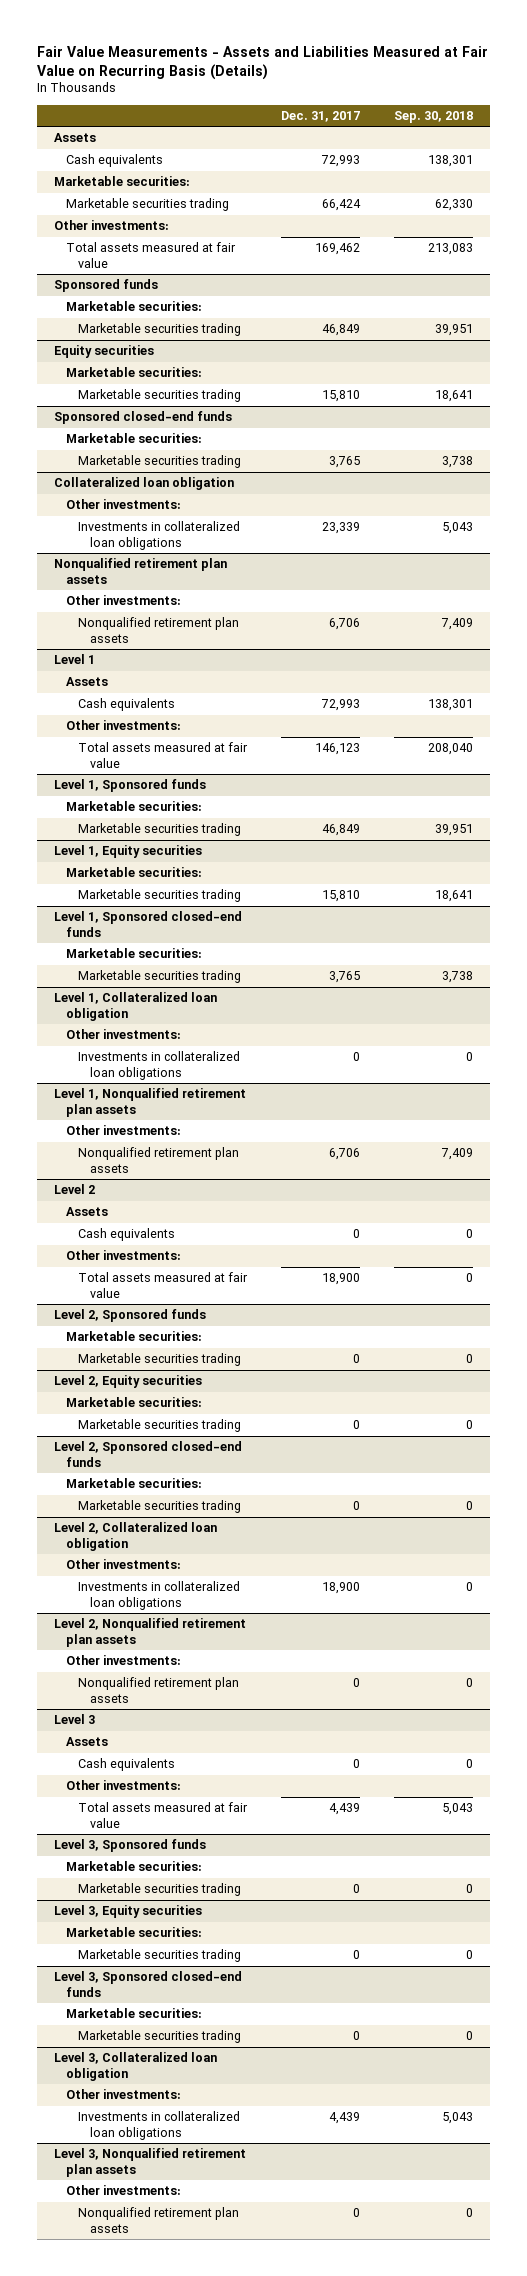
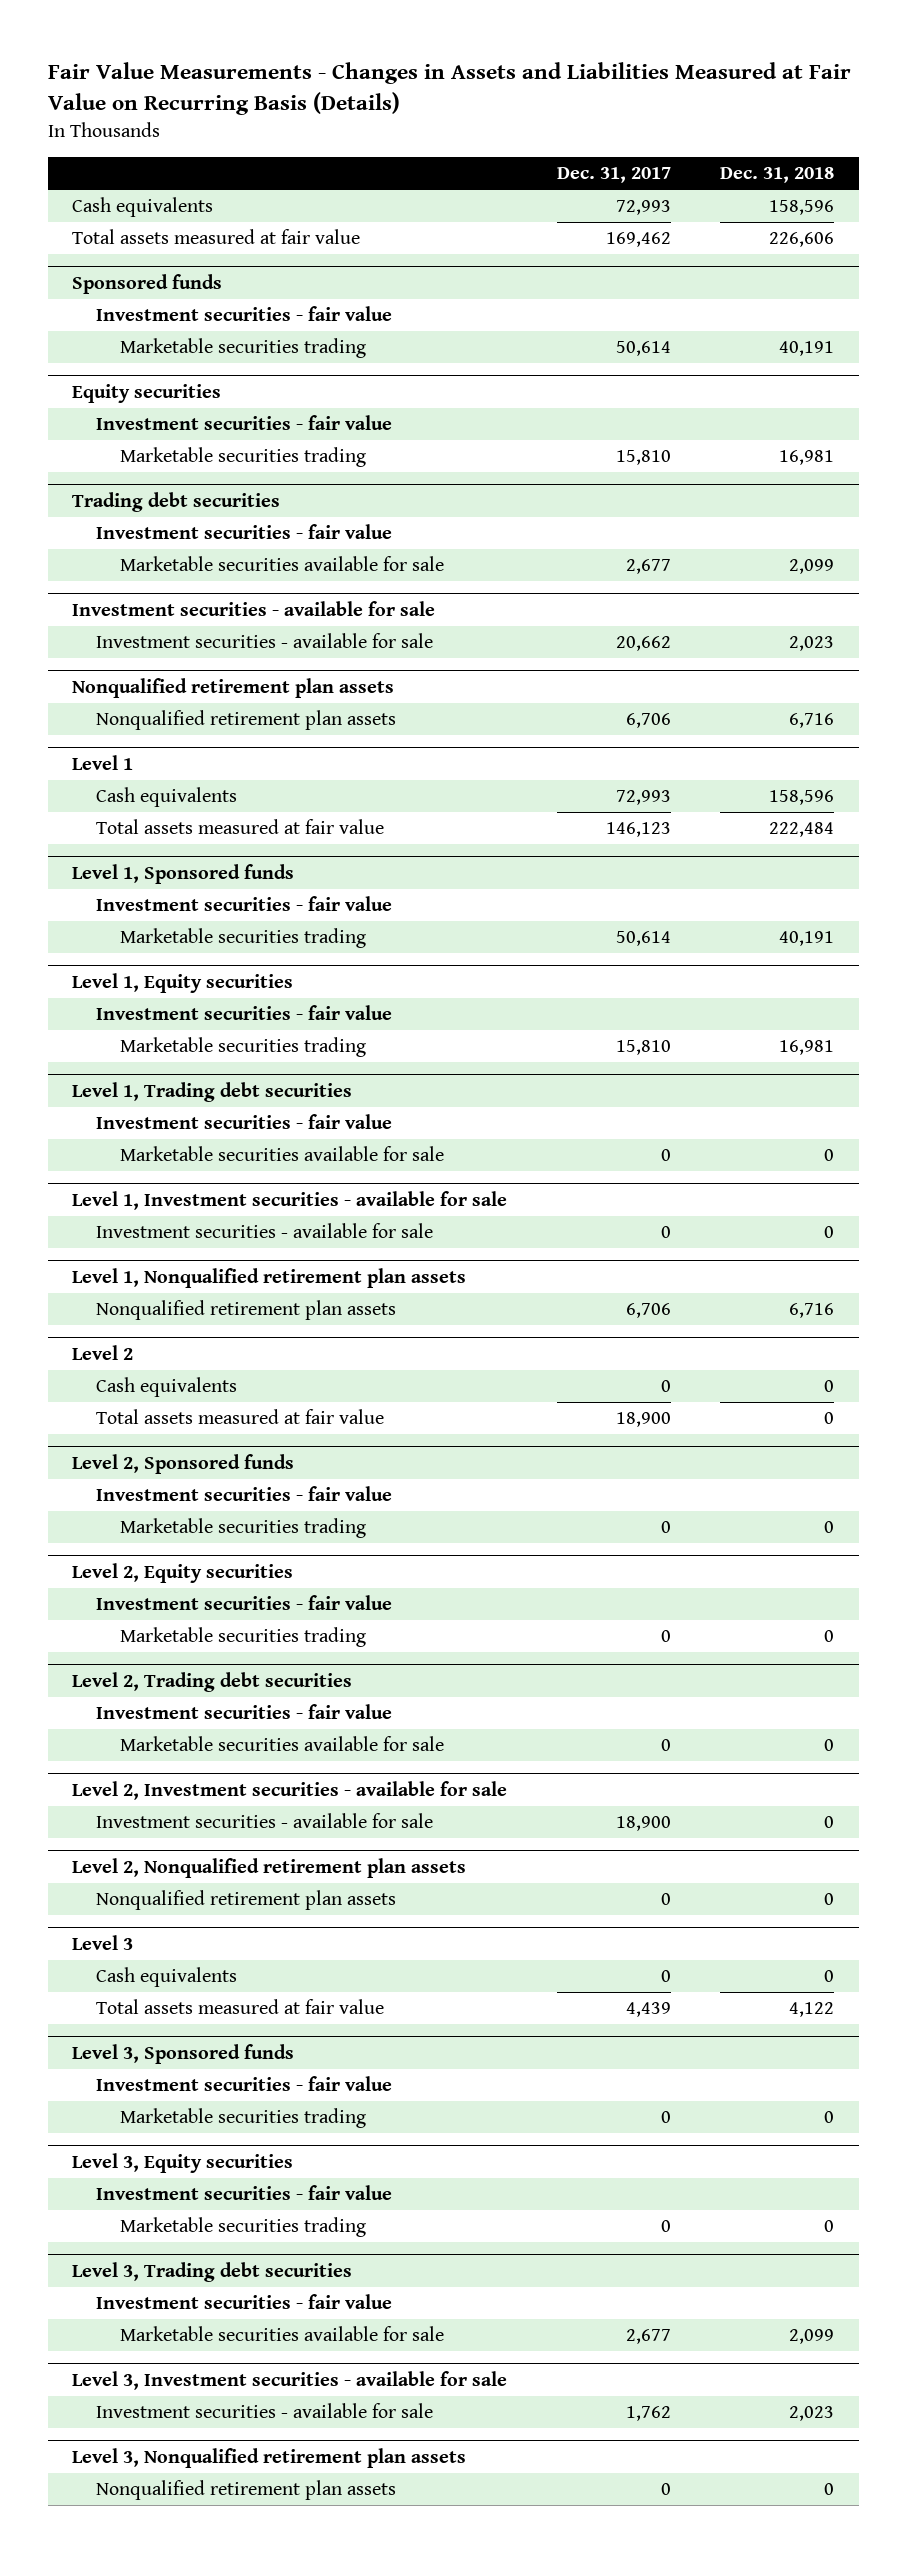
[37,45,489,80] Fair Value Measurements - Assets and Liabilities Measured at Fair Value on Recurring Basis (Details) -> [47,61,851,115] Fair Value Measurements - Changes in Assets and Liabilities Measured at Fair Value on Recurring Basis (Details)
[393,110,473,123] Sep. 30, 2018 -> none
none -> [719,167,834,184] Dec. 31, 2018
[54,133,97,143] Assets -> none
[54,176,191,187] Marketable securities: -> none
[66,198,230,212] Marketable securities trading -> none
[54,220,170,231] Other investments: -> none
[66,301,203,312] Marketable securities: -> none
none -> [96,306,393,322] Investment securities - fair value
[322,324,361,337] 46,849 -> [615,341,671,357] 50,614
[66,367,203,378] Marketable securities: -> none
none -> [96,415,393,431] Investment securities - fair value
[54,411,233,425] Sponsored closed-end funds -> none
[66,433,203,444] Marketable securities: -> none
[78,455,242,469] Marketable securities trading -> none
[66,499,182,510] Other investments: -> none
[78,521,241,550] Investments in collateralized loan obligations -> none
none -> [72,491,281,512] Trading debt securities
none -> [96,524,393,540] Investment securities - fair value
none -> [120,556,445,572] Marketable securities available for sale
[54,477,235,491] Collateralized loan obligation -> [72,600,436,616] Investment securities - available for sale
none -> [96,633,434,649] Investment securities - available for sale
[66,595,182,606] Other investments: -> none
[66,677,109,687] Assets -> none
[66,720,182,731] Other investments: -> none
[66,801,203,812] Marketable securities: -> none
none -> [96,896,393,912] Investment securities - fair value
[322,824,361,837] 46,849 -> [615,931,671,947] 50,614
[66,867,203,878] Marketable securities: -> none
none -> [96,1005,393,1021] Investment securities - fair value
[54,911,243,937] Level 1, Sponsored closed-end funds -> none
[66,948,203,959] Marketable securities: -> none
[78,970,242,984] Marketable securities trading -> none
[54,992,218,1021] Level 1, Collateralized loan obligation -> none
[66,1029,182,1040] Other investments: -> none
none -> [72,1081,353,1102] Level 1, Trading debt securities
none -> [96,1114,393,1130] Investment securities - fair value
none -> [120,1146,445,1162] Marketable securities available for sale
none -> [72,1190,508,1210] Level 1, Investment securities - available for sale
[78,1051,241,1080] Investments in collateralized loan obligations -> [96,1223,434,1239] Investment securities - available for sale
[66,1125,182,1136] Other investments: -> none
[66,1207,109,1217] Assets -> none
[66,1250,182,1261] Other investments: -> none
[66,1331,203,1342] Marketable securities: -> none
none -> [96,1486,393,1502] Investment securities - fair value
[66,1397,203,1408] Marketable securities: -> none
[78,1419,242,1433] Marketable securities trading -> none
[54,1441,243,1467] Level 2, Sponsored closed-end funds -> none
[66,1478,203,1489] Marketable securities: -> none
none -> [96,1595,393,1611] Investment securities - fair value
[54,1522,218,1551] Level 2, Collateralized loan obligation -> none
[66,1559,182,1570] Other investments: -> none
none -> [72,1671,353,1692] Level 2, Trading debt securities
none -> [96,1704,393,1720] Investment securities - fair value
none -> [120,1736,445,1752] Marketable securities available for sale
none -> [72,1780,508,1800] Level 2, Investment securities - available for sale
[78,1581,241,1610] Investments in collateralized loan obligations -> [96,1813,434,1829] Investment securities - available for sale
[66,1655,182,1666] Other investments: -> none
[66,1737,109,1747] Assets -> none
[66,1780,182,1791] Other investments: -> none
[66,1861,203,1872] Marketable securities: -> none
none -> [96,2076,393,2092] Investment securities - fair value
[66,1927,203,1938] Marketable securities: -> none
[78,1949,242,1963] Marketable securities trading -> none
[54,1971,243,1997] Level 3, Sponsored closed-end funds -> none
[66,2008,203,2019] Marketable securities: -> none
none -> [96,2185,393,2201] Investment securities - fair value
[54,2052,218,2081] Level 3, Collateralized loan obligation -> none
[66,2089,182,2100] Other investments: -> none
[78,2111,241,2140] Investments in collateralized loan obligations -> none
none -> [72,2261,353,2282] Level 3, Trading debt securities
none -> [96,2294,393,2310] Investment securities - fair value
none -> [120,2326,445,2342] Marketable securities available for sale
none -> [72,2370,508,2390] Level 3, Investment securities - available for sale
none -> [96,2403,434,2419] Investment securities - available for sale
[66,2185,182,2196] Other investments: -> none

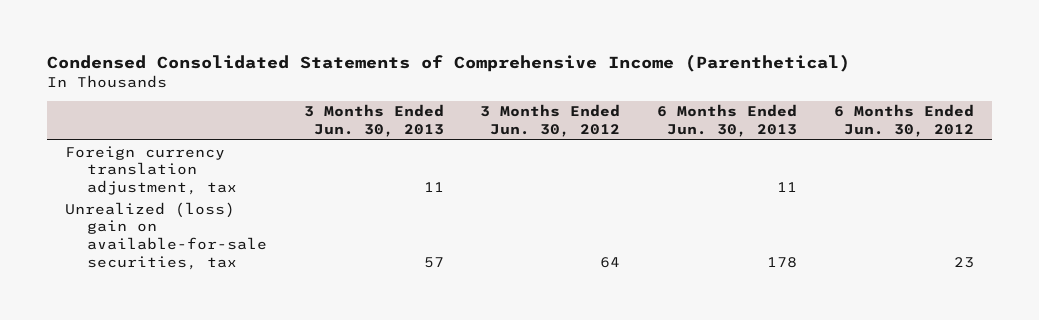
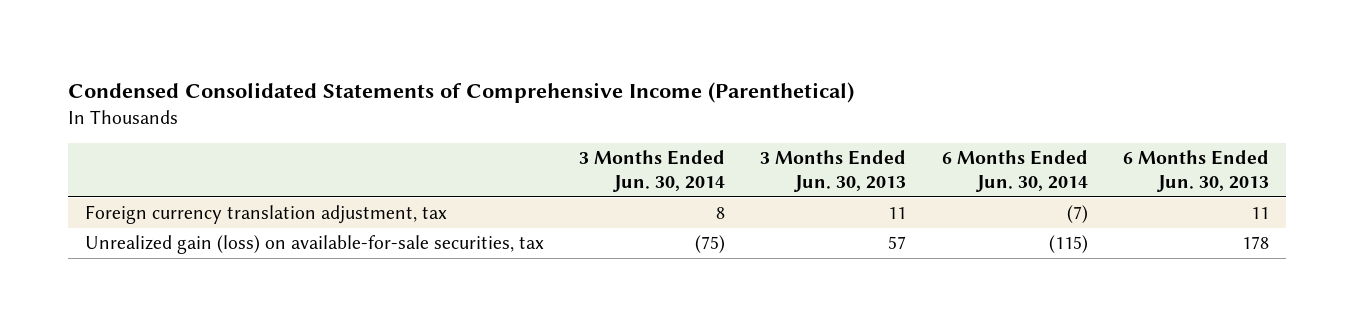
[480,104,621,138] 3 Months Ended Jun. 30, 2012 -> none
[833,104,974,138] 6 Months Ended Jun. 30, 2012 -> none
none -> [579,150,726,193] 3 Months Ended Jun. 30, 2014
none -> [941,150,1088,193] 6 Months Ended Jun. 30, 2014
[64,201,267,271] Unrealized (loss) gain on available-for-sale securities, tax -> [85,235,545,255] Unrealized gain (loss) on available-for-sale securities, tax

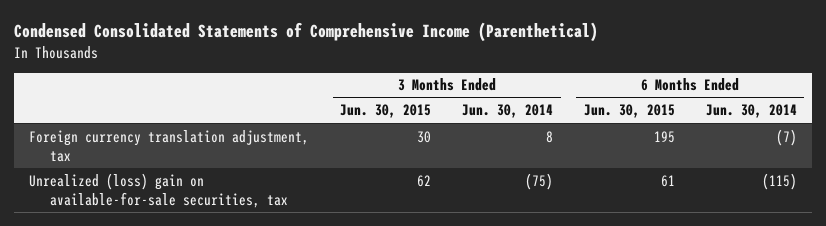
[760,150,907,193] 3 Months Ended Jun. 30, 2013 -> none
[1122,150,1269,193] 6 Months Ended Jun. 30, 2013 -> none
none -> [340,104,432,119] Jun. 30, 2015
none -> [583,104,675,119] Jun. 30, 2015
[85,235,545,255] Unrealized gain (loss) on available-for-sale securities, tax -> [29,172,288,209] Unrealized (loss) gain on available-for-sale securities, tax

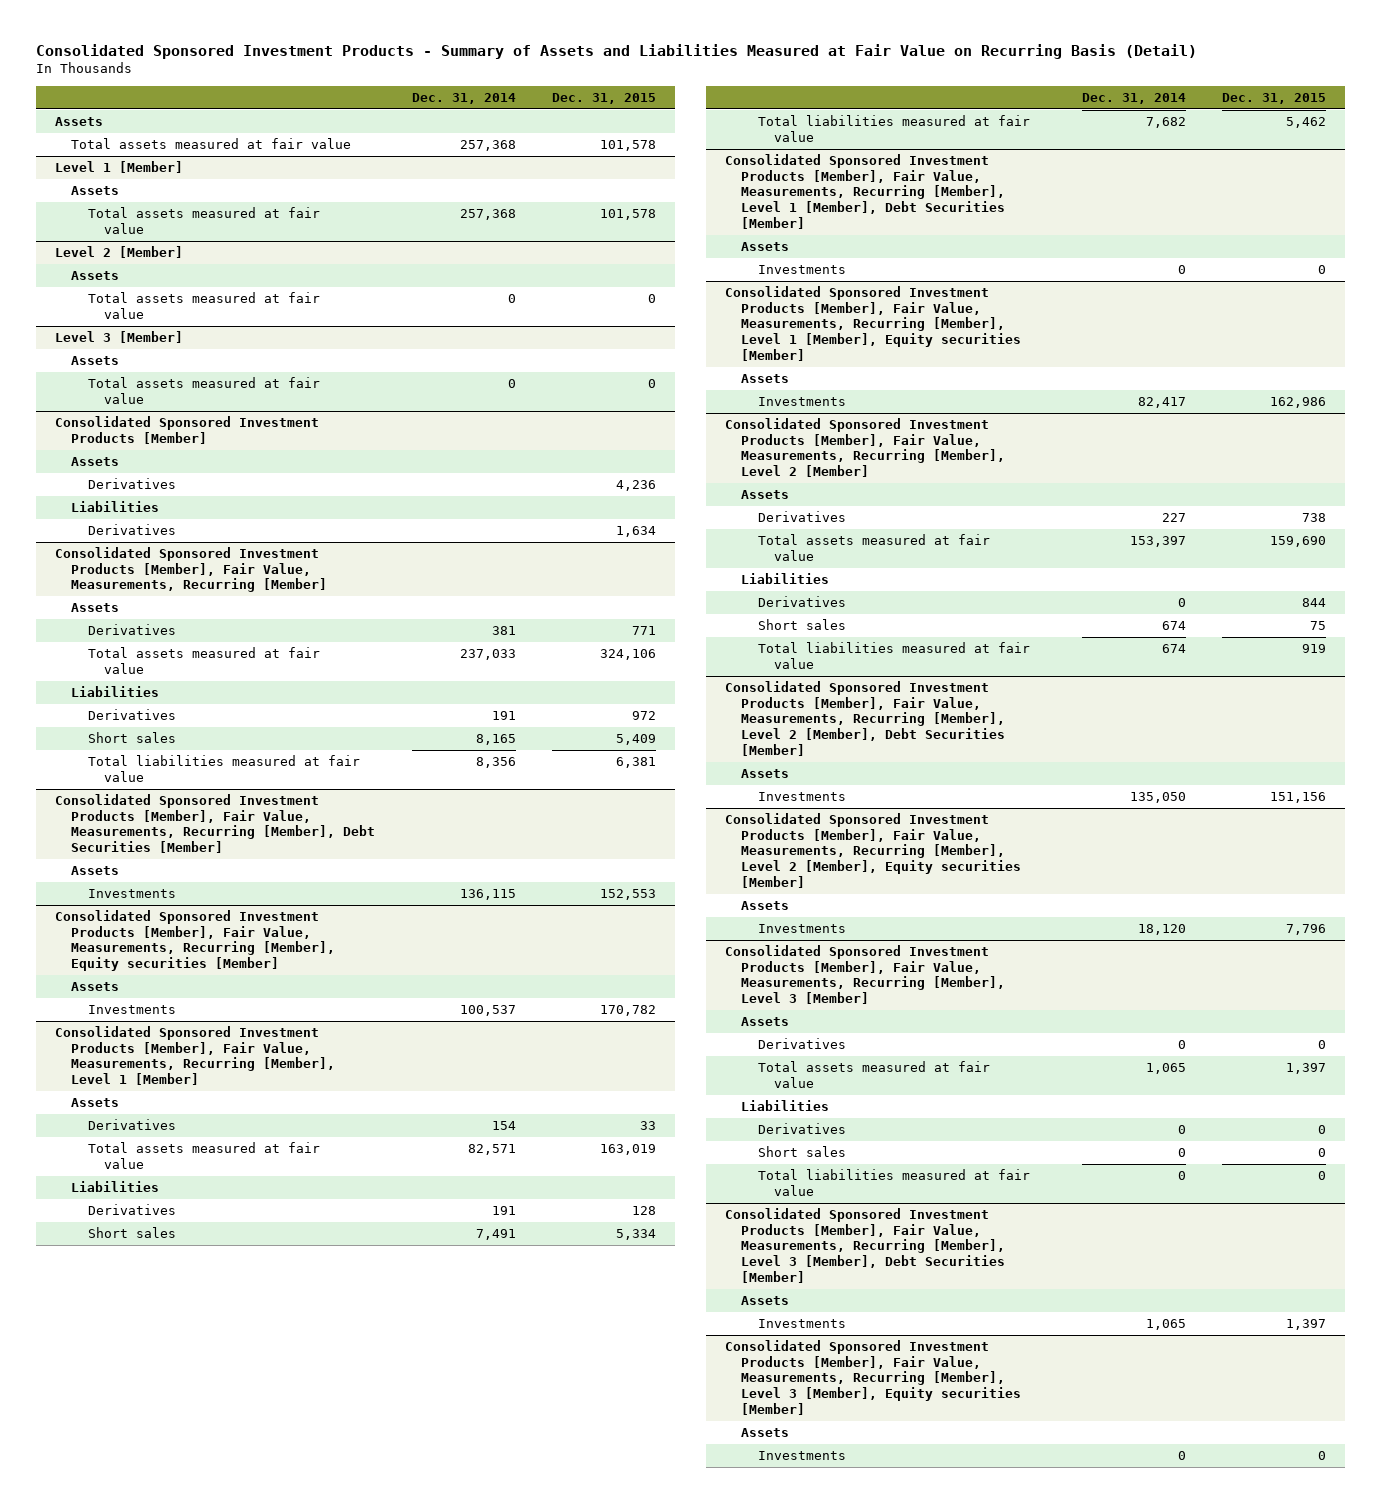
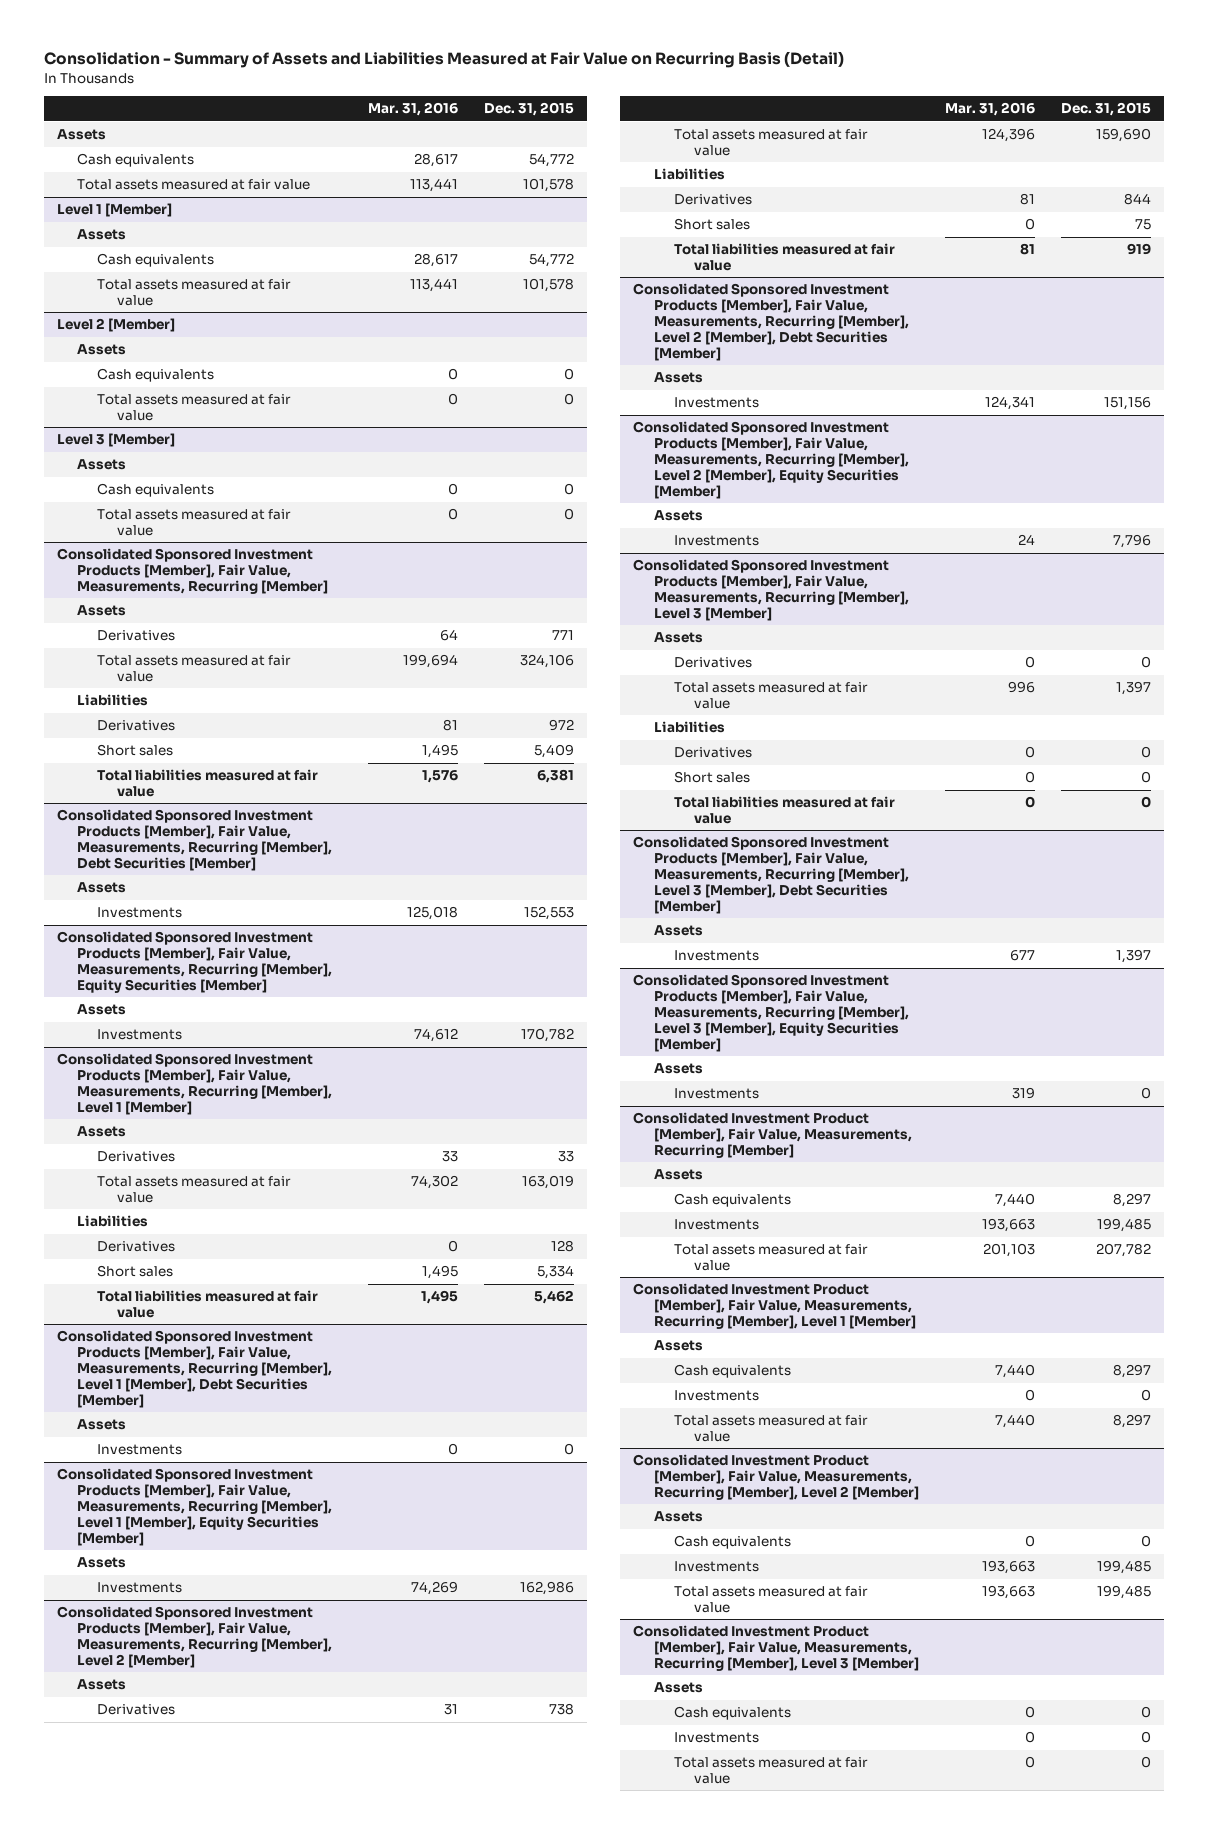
[36,44,1198,60] Consolidated Sponsored Investment Products - Summary of Assets and Liabilities Measured at Fair Value on Recurring Basis (Detail) -> [43,51,844,69] Consolidation - Summary of Assets and Liabilities Measured at Fair Value on Recurring Basis (Detail)
[411,93,516,105] Dec. 31, 2014 -> none
none -> [367,102,458,117] Mar. 31, 2016
none -> [76,153,194,168] Cash equivalents
none -> [96,253,214,268] Cash equivalents
none -> [96,368,214,383] Cash equivalents
none -> [96,483,214,498] Cash equivalents
[54,416,319,444] Consolidated Sponsored Investment Products [Member] -> none
[71,457,120,467] Assets -> none
[87,478,176,490] Derivatives -> none
[71,501,160,513] Liabilities -> none
[87,524,176,536] Derivatives -> none
[54,910,336,972] Consolidated Sponsored Investment Products [Member], Fair Value, Measurements, Recurring [Member], Equity securities [Member] -> [56,931,332,993] Consolidated Sponsored Investment Products [Member], Fair Value, Measurements, Recurring [Member], Equity Securities [Member]
[724,286,1022,361] Consolidated Sponsored Investment Products [Member], Fair Value, Measurements, Recurring [Member], Level 1 [Member], Equity securities [Member] -> [56,1468,332,1546] Consolidated Sponsored Investment Products [Member], Fair Value, Measurements, Recurring [Member], Level 1 [Member], Equity Securities [Member]
[724,813,1022,888] Consolidated Sponsored Investment Products [Member], Fair Value, Measurements, Recurring [Member], Level 2 [Member], Equity securities [Member] -> [633,421,909,499] Consolidated Sponsored Investment Products [Member], Fair Value, Measurements, Recurring [Member], Level 2 [Member], Equity Securities [Member]
[724,1340,1022,1415] Consolidated Sponsored Investment Products [Member], Fair Value, Measurements, Recurring [Member], Level 3 [Member], Equity securities [Member] -> [633,974,909,1052] Consolidated Sponsored Investment Products [Member], Fair Value, Measurements, Recurring [Member], Level 3 [Member], Equity Securities [Member]
none -> [633,1112,912,1158] Consolidated Investment Product [Member], Fair Value, Measurements, Recurring [Member]
none -> [653,1169,703,1181] Assets
none -> [673,1193,791,1208] Cash equivalents
none -> [673,1219,759,1231] Investments
none -> [673,1244,868,1271] Total assets measured at fair value
none -> [633,1283,916,1329] Consolidated Investment Product [Member], Fair Value, Measurements, Recurring [Member], Level 1 [Member]
none -> [653,1340,703,1352] Assets
none -> [673,1364,791,1379] Cash equivalents
none -> [673,1390,759,1402] Investments
none -> [673,1415,868,1442] Total assets measured at fair value
none -> [633,1454,919,1500] Consolidated Investment Product [Member], Fair Value, Measurements, Recurring [Member], Level 2 [Member]
none -> [653,1511,703,1523] Assets
none -> [673,1535,791,1550] Cash equivalents
none -> [673,1561,759,1573] Investments
none -> [673,1586,868,1613] Total assets measured at fair value
none -> [633,1625,919,1671] Consolidated Investment Product [Member], Fair Value, Measurements, Recurring [Member], Level 3 [Member]
none -> [653,1682,703,1694] Assets
none -> [673,1706,791,1721] Cash equivalents
none -> [673,1732,759,1744] Investments
none -> [673,1757,868,1784] Total assets measured at fair value

